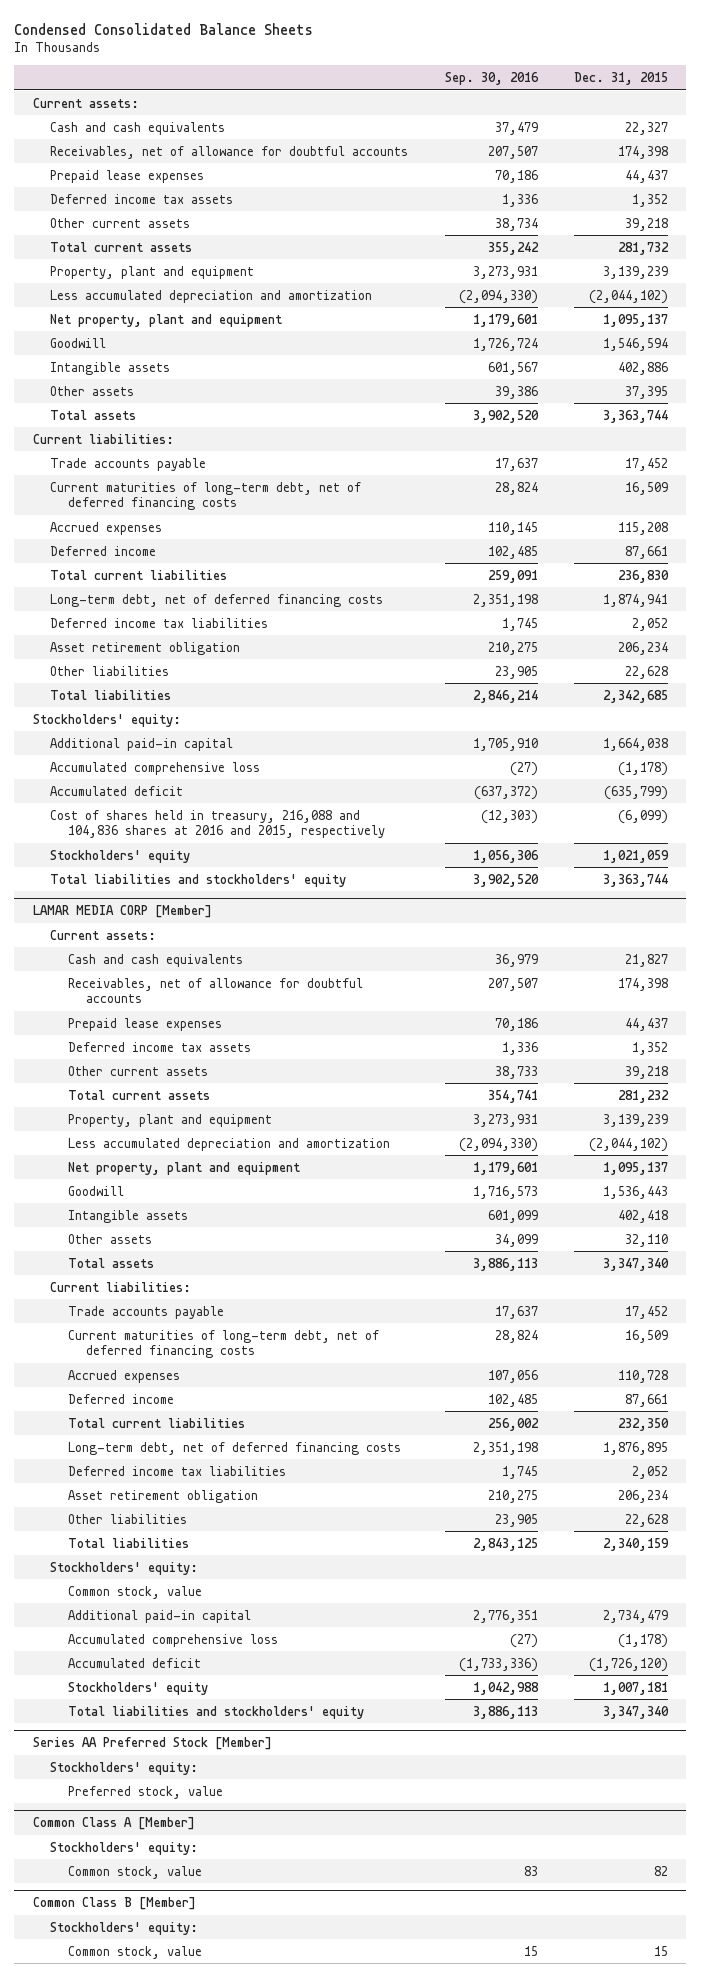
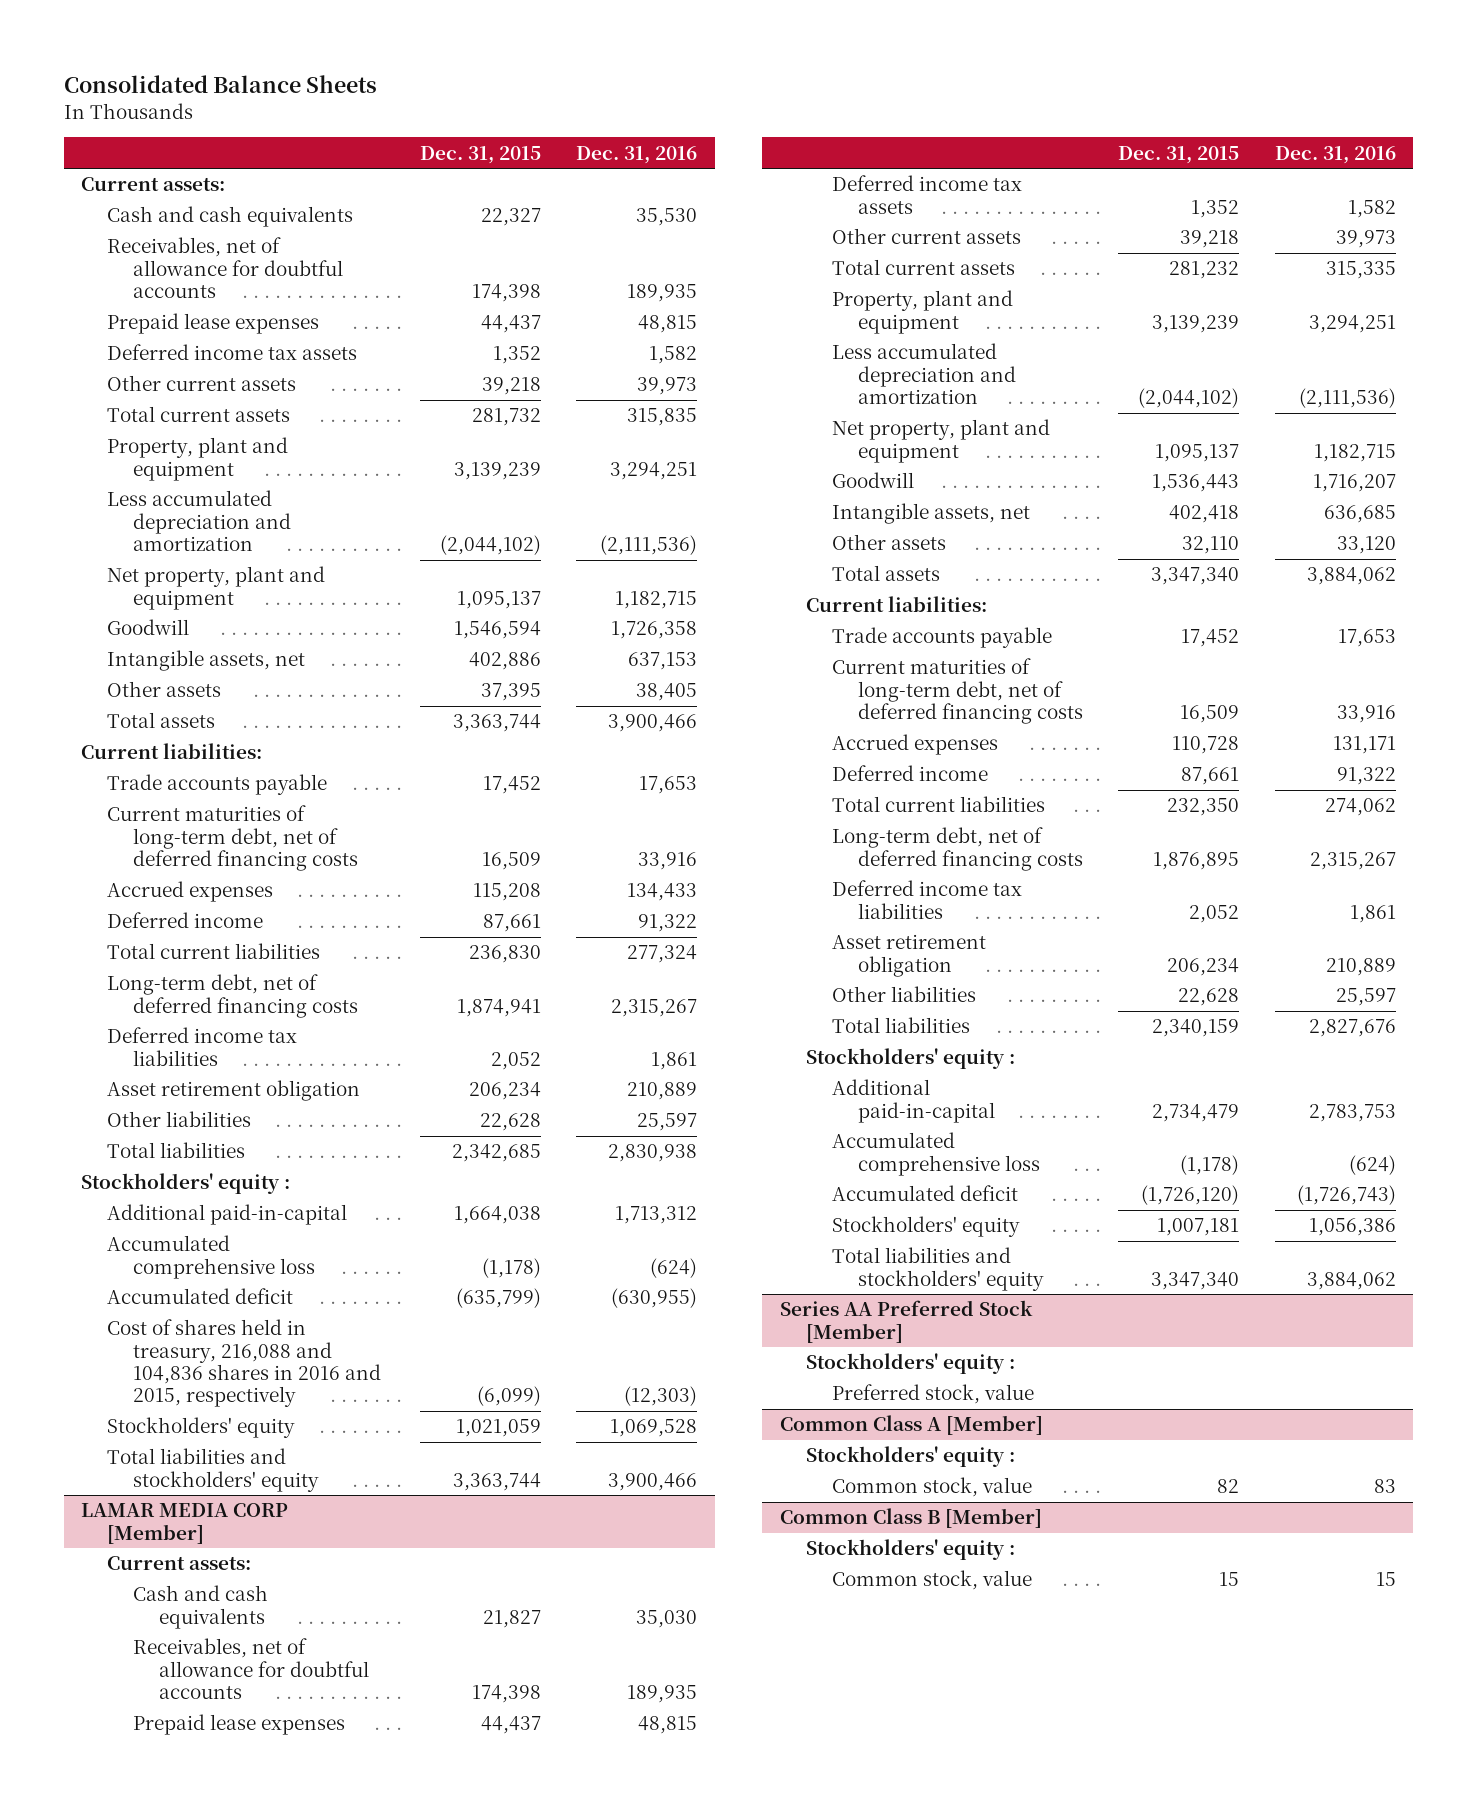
[14,22,314,35] Condensed Consolidated Balance Sheets -> [63,75,377,94] Consolidated Balance Sheets
[444,72,539,86] Sep. 30, 2016 -> none
none -> [576,145,698,164] Dec. 31, 2016
[50,361,171,375] Intangible assets -> [107,650,306,672] Intangible assets, net
[32,713,181,727] Stockholders' equity: -> [81,1173,291,1195] Stockholders' equity :
[50,737,234,751] Additional paid-in capital -> [107,1204,348,1226] Additional paid-in-capital
[50,809,386,839] Cost of shares held in treasury, 216,088 and 104,836 shares at 2016 and 2015, respectively -> [107,1319,382,1408] Cost of shares held in treasury, 216,088 and 104,836 shares in 2016 and 2015, respectively
[68,1209,189,1223] Intangible assets -> [831,503,1030,525] Intangible assets, net
[68,1585,203,1599] Common stock, value -> none
[50,1561,199,1575] Stockholders' equity: -> [805,1048,1015,1070] Stockholders' equity :
[68,1609,252,1623] Additional paid-in capital -> [831,1079,995,1123] Additional paid-in-capital
[50,1761,199,1775] Stockholders' equity: -> [805,1353,1015,1375] Stockholders' equity :
[50,1841,199,1855] Stockholders' equity: -> [805,1446,1015,1468] Stockholders' equity :
[50,1921,199,1935] Stockholders' equity: -> [805,1539,1015,1561] Stockholders' equity :

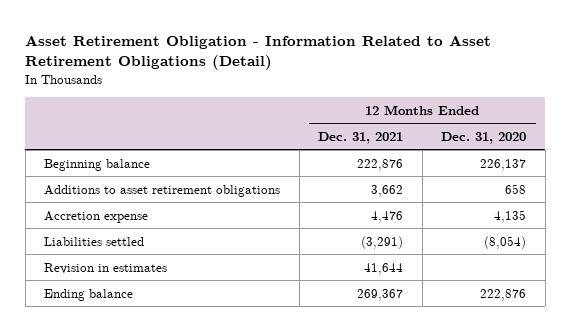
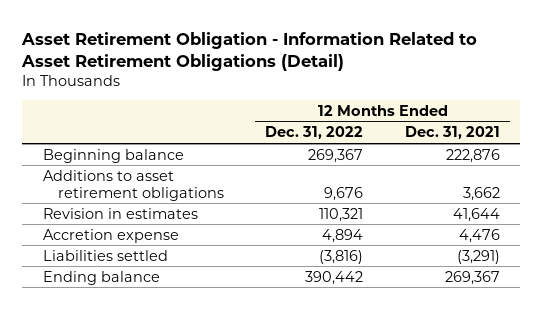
[441,131,527,144] Dec. 31, 2020 -> none
none -> [265,126,364,140] Dec. 31, 2022
[44,262,168,274] Revision in estimates -> [42,207,198,219] Revision in estimates

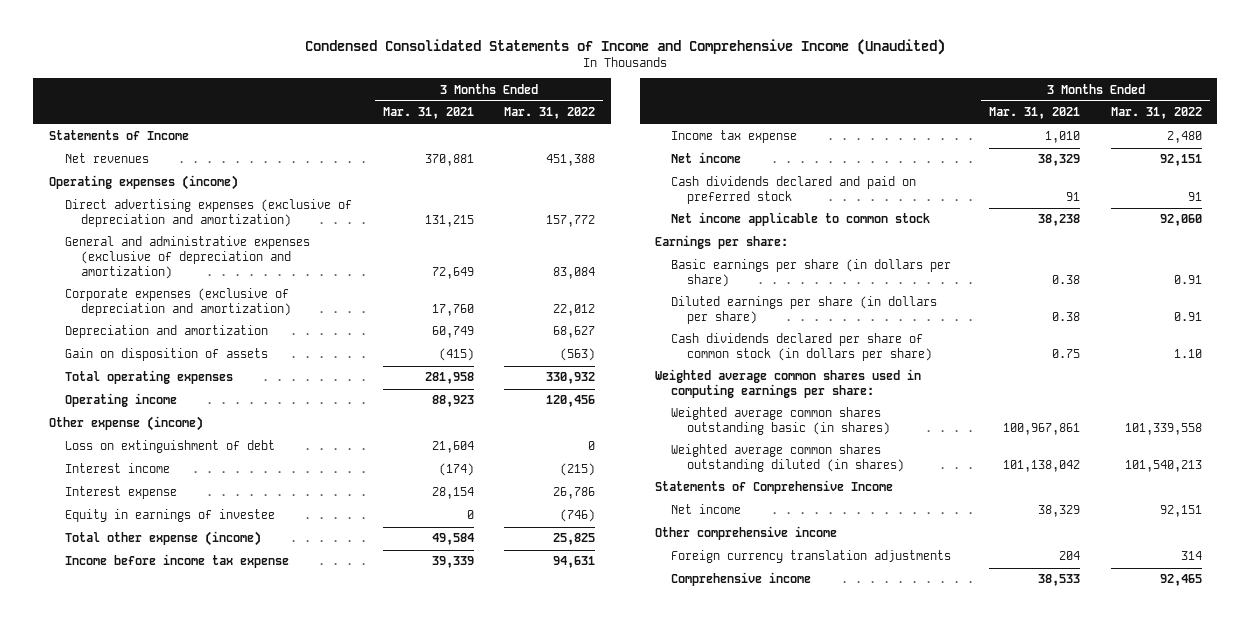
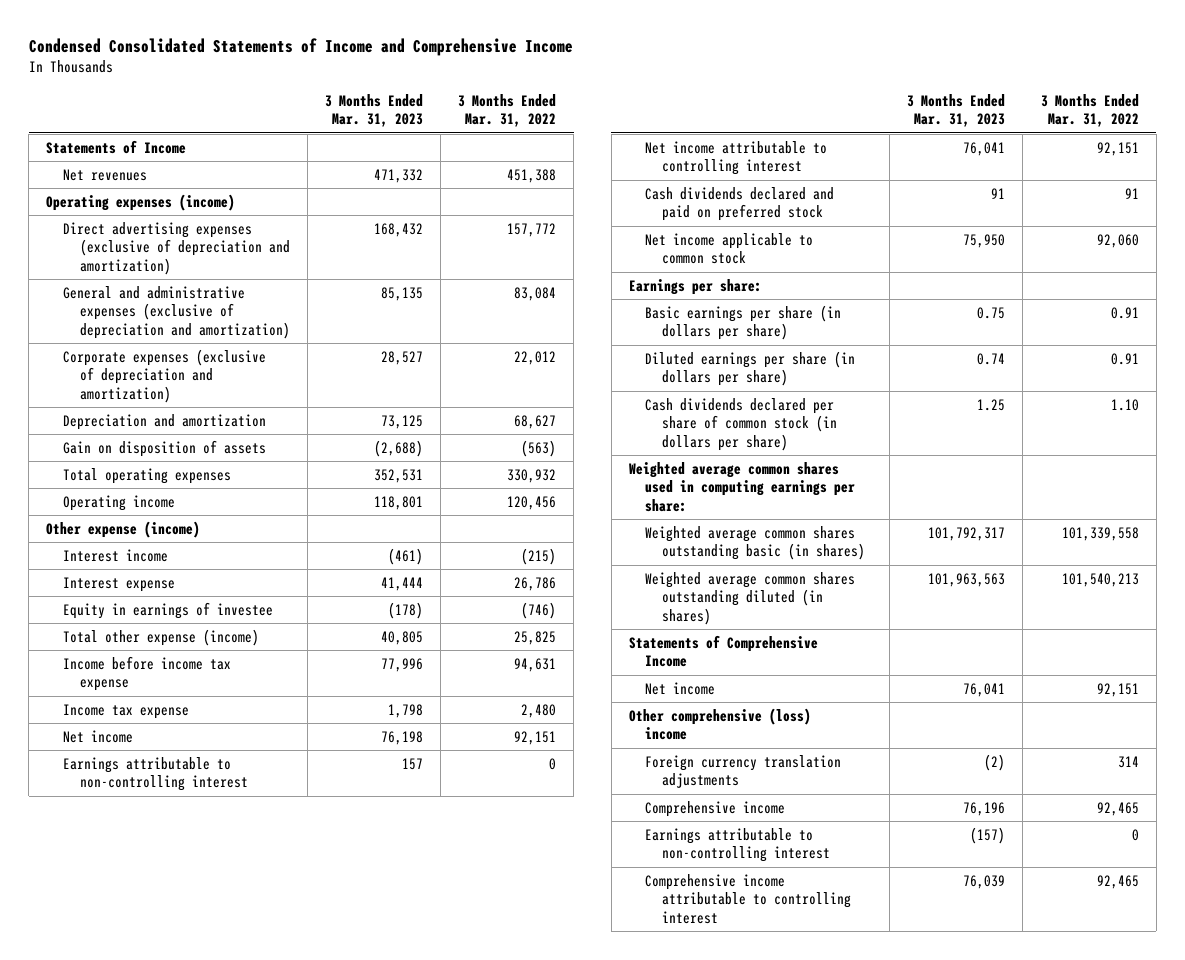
[305,39,946,56] Condensed Consolidated Statements of Income and Comprehensive Income (Unaudited) -> [28,37,573,56] Condensed Consolidated Statements of Income and Comprehensive Income
[382,107,474,120] Mar. 31, 2021 -> none
none -> [325,93,424,128] 3 Months Ended Mar. 31, 2023
[64,440,275,454] Loss on extinguishment of debt -> none
none -> [63,756,248,792] Earnings attributable to non-controlling interest
none -> [645,140,828,176] Net income attributable to controlling interest
[655,526,838,541] Other comprehensive income -> [628,707,811,741] Other comprehensive (loss) income
none -> [645,827,831,863] Earnings attributable to non-controlling interest
none -> [645,873,852,924] Comprehensive income attributable to controlling interest

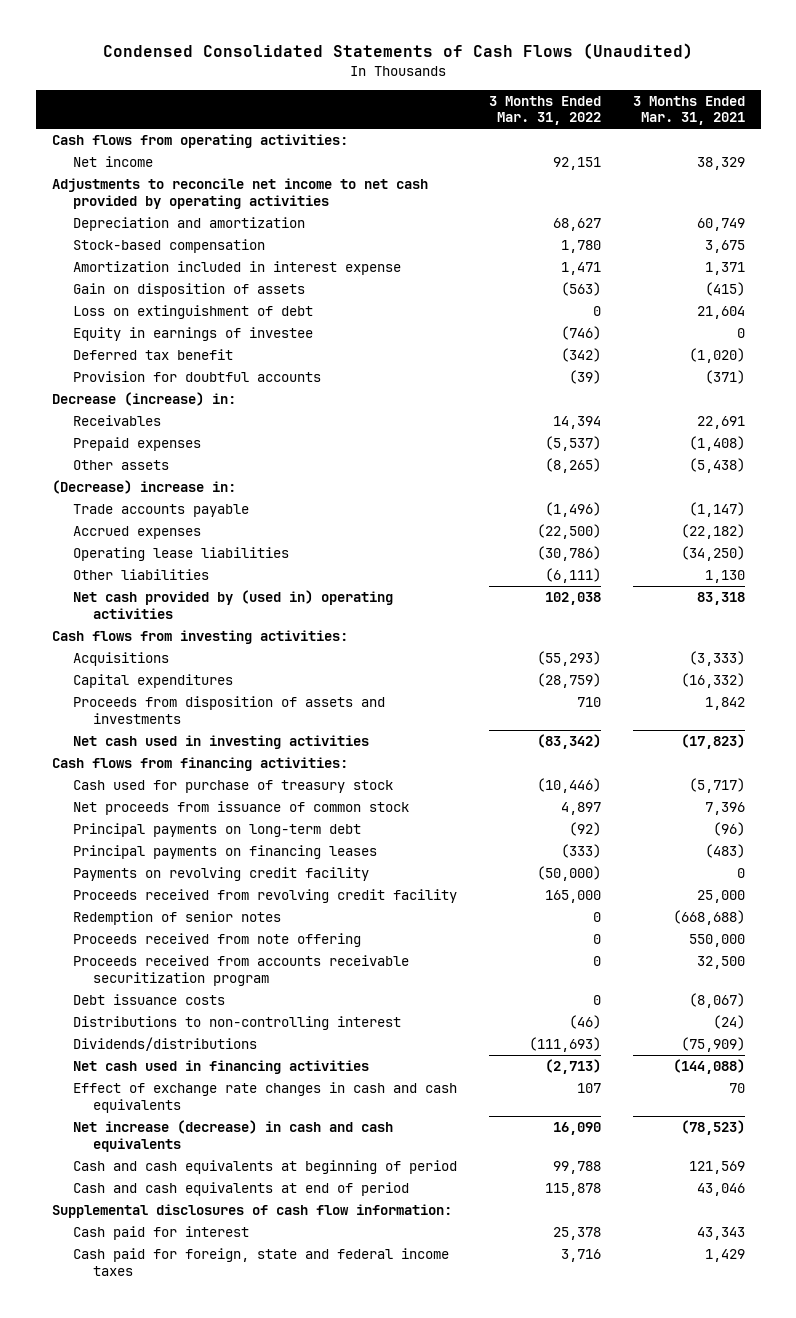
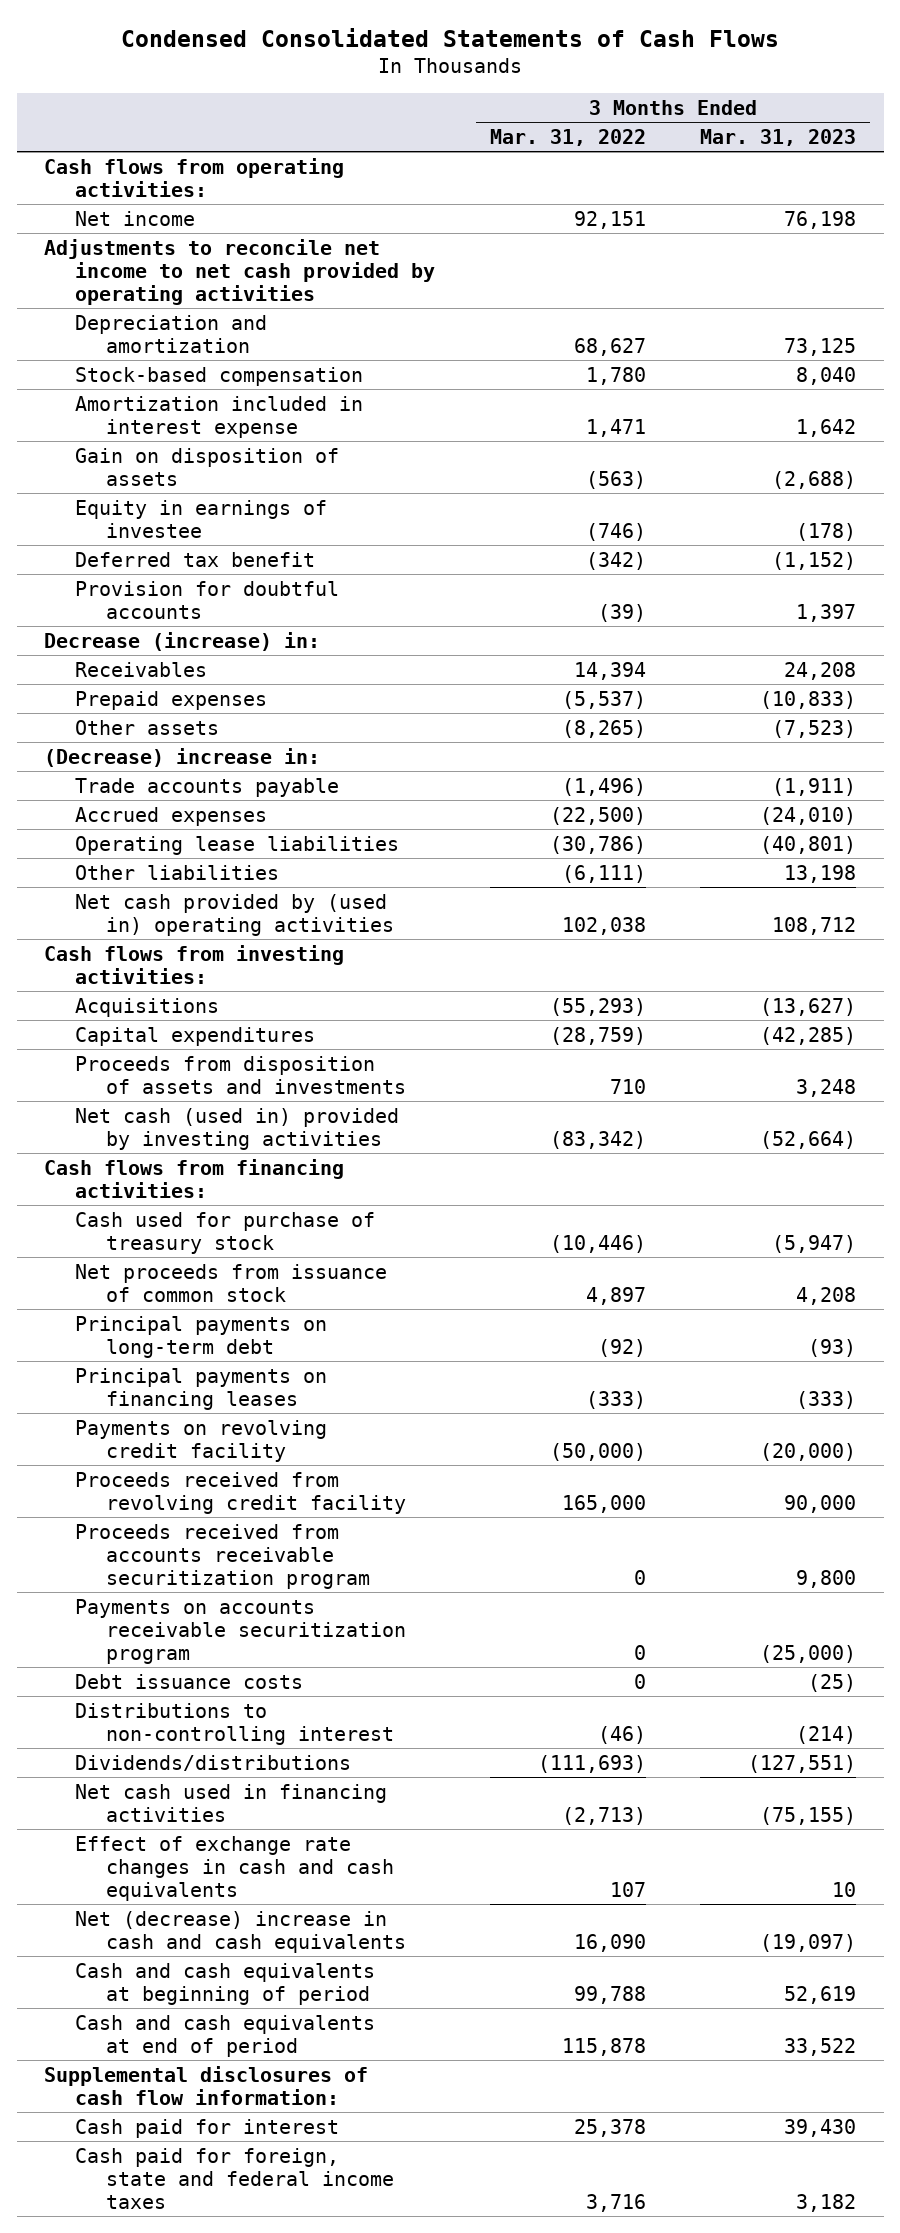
[103,43,694,60] Condensed Consolidated Statements of Cash Flows (Unaudited) -> [121,27,780,47] Condensed Consolidated Statements of Cash Flows
[632,95,745,126] 3 Months Ended Mar. 31, 2021 -> none
none -> [700,128,857,146] Mar. 31, 2023
[72,305,313,320] Loss on extinguishment of debt -> none
[72,735,369,750] Net cash used in investing activities -> [74,1107,399,1150] Net cash (used in) provided by investing activities
[72,911,281,926] Redemption of senior notes -> none
[72,933,361,948] Proceeds received from note offering -> none
none -> [74,1598,406,1664] Payments on accounts receivable securitization program
[72,1120,393,1152] Net increase (decrease) in cash and cash equivalents -> [74,1910,406,1953] Net (decrease) increase in cash and cash equivalents

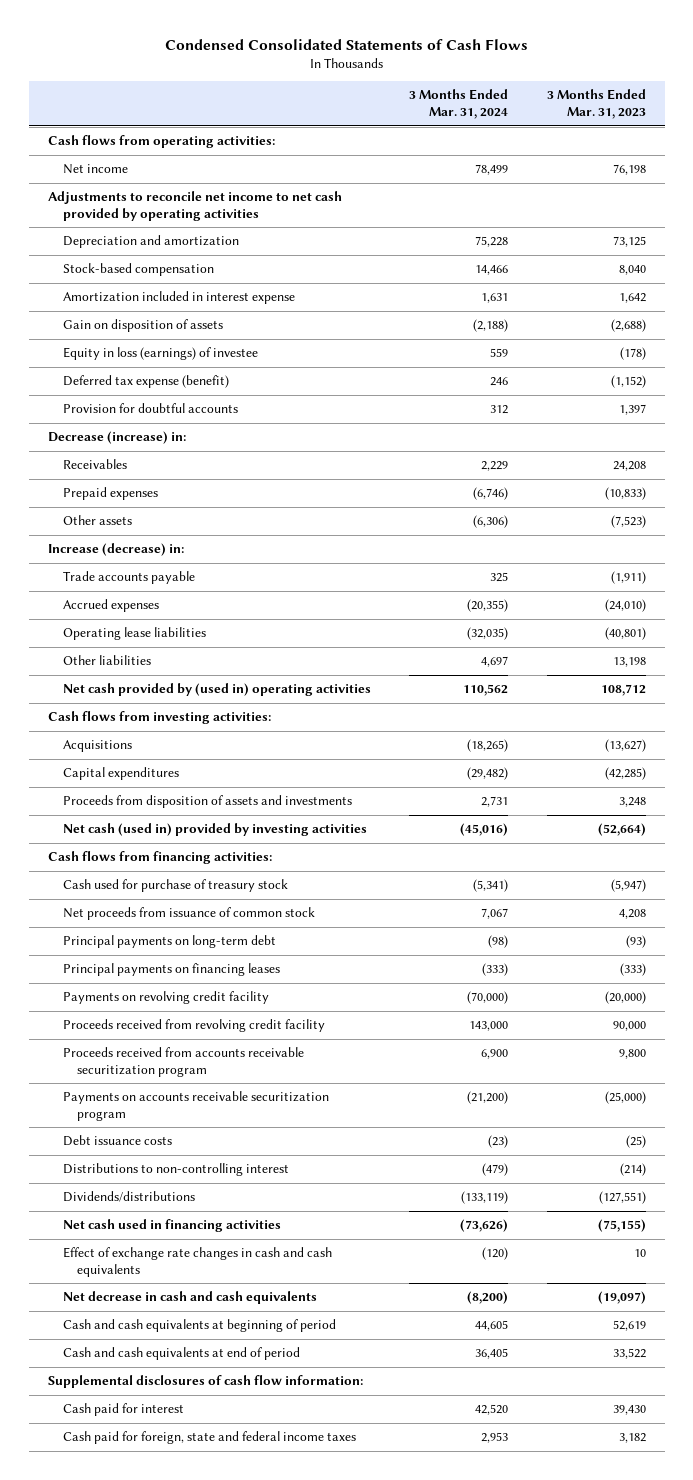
[489,128,646,146] Mar. 31, 2022 -> none
none -> [409,89,509,120] 3 Months Ended Mar. 31, 2024
[74,499,327,538] Equity in earnings of investee -> [62,347,258,361] Equity in loss (earnings) of investee
[74,551,315,567] Deferred tax benefit -> [62,375,229,389] Deferred tax expense (benefit)
[43,747,320,767] (Decrease) increase in: -> [47,543,184,557] Increase (decrease) in:
[74,1910,406,1953] Net (decrease) increase in cash and cash equivalents -> [62,1291,317,1305] Net decrease in cash and cash equivalents

